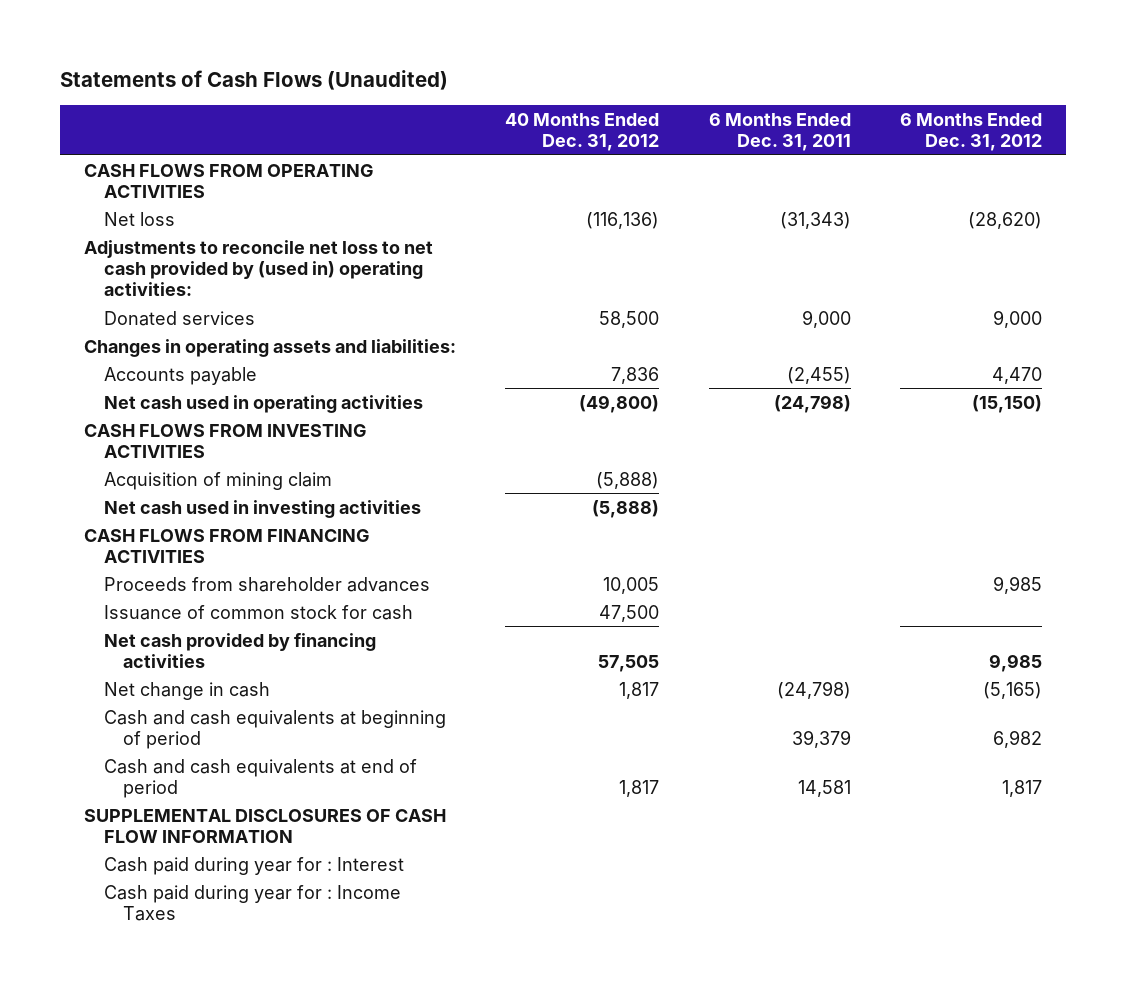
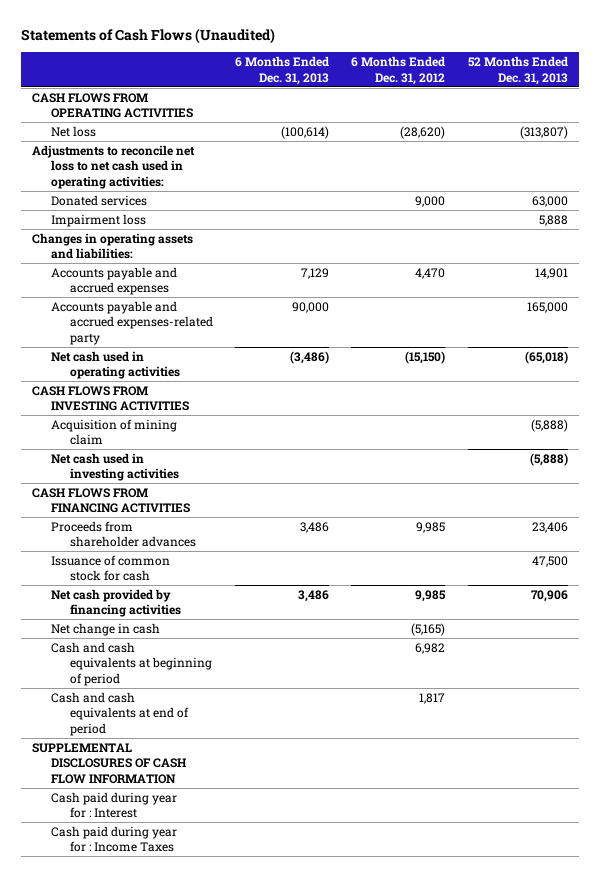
[505,112,660,152] 40 Months Ended Dec. 31, 2012 -> none
[708,112,851,152] 6 Months Ended Dec. 31, 2011 -> none
none -> [235,56,330,85] 6 Months Ended Dec. 31, 2013
none -> [467,56,568,85] 52 Months Ended Dec. 31, 2013
[84,239,434,297] Adjustments to reconcile net loss to net cash provided by (used in) operating activities: -> [32,144,196,189] Adjustments to reconcile net loss to net cash used in operating activities:
none -> [51,213,147,227] Impairment loss
[103,366,257,385] Accounts payable -> [51,266,178,296] Accounts payable and accrued expenses
none -> [51,300,213,345] Accounts payable and accrued expenses-related party

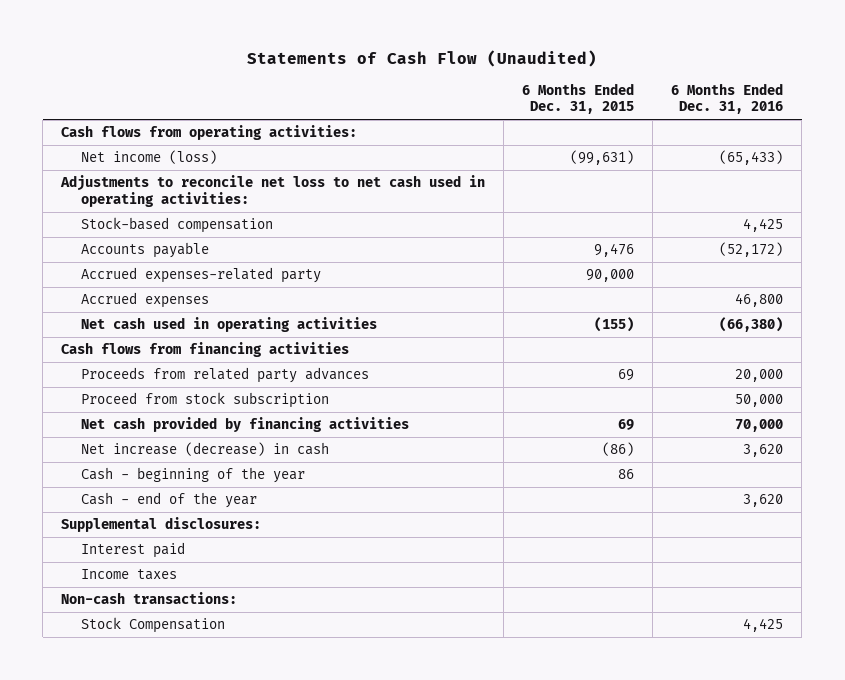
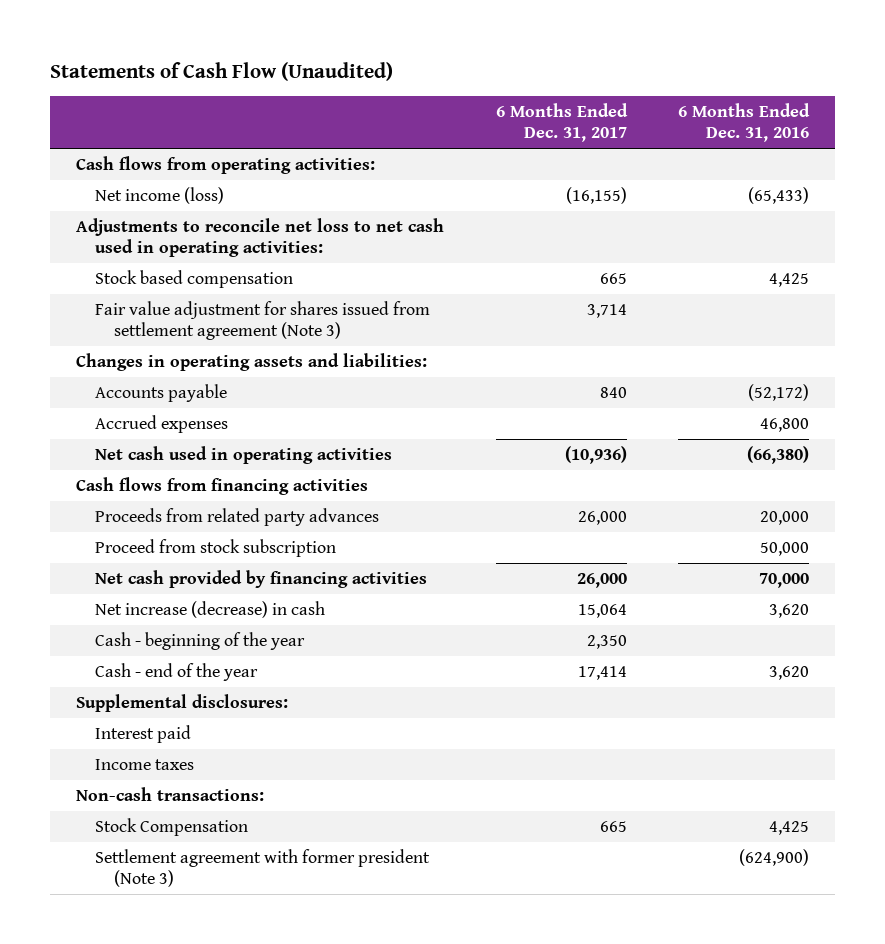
[522,82,635,115] 6 Months Ended Dec. 31, 2015 -> none
none -> [495,103,628,143] 6 Months Ended Dec. 31, 2017
[80,217,273,234] Stock-based compensation -> [95,269,294,288] Stock based compensation
none -> [95,300,431,341] Fair value adjustment for shares issued from settlement agreement (Note 3)
none -> [75,352,427,371] Changes in operating assets and liabilities:
[80,267,321,284] Accrued expenses-related party -> none
none -> [95,848,431,888] Settlement agreement with former president (Note 3)

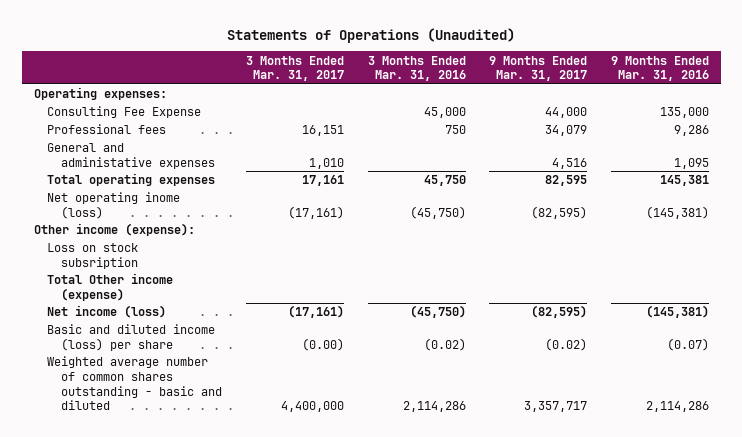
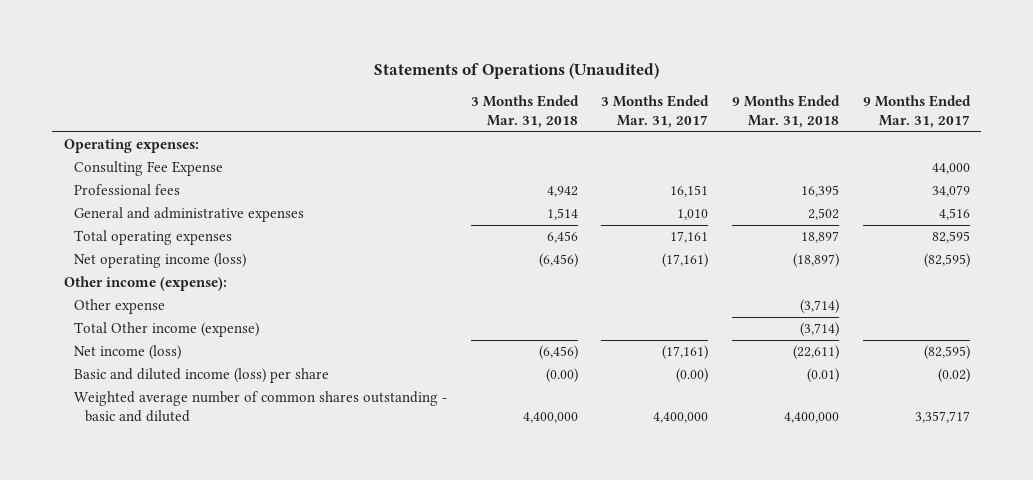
[367,55,466,82] 3 Months Ended Mar. 31, 2016 -> none
[610,55,709,82] 9 Months Ended Mar. 31, 2016 -> none
none -> [470,95,579,128] 3 Months Ended Mar. 31, 2018
none -> [732,95,841,128] 9 Months Ended Mar. 31, 2018
[47,143,216,169] General and administative expenses -> [74,207,305,223] General and administrative expenses
[47,192,181,219] Net operating inome (loss) -> [74,253,247,269] Net operating income (loss)
[47,243,139,269] Loss on stock subsription -> none
none -> [74,299,166,315] Other expense

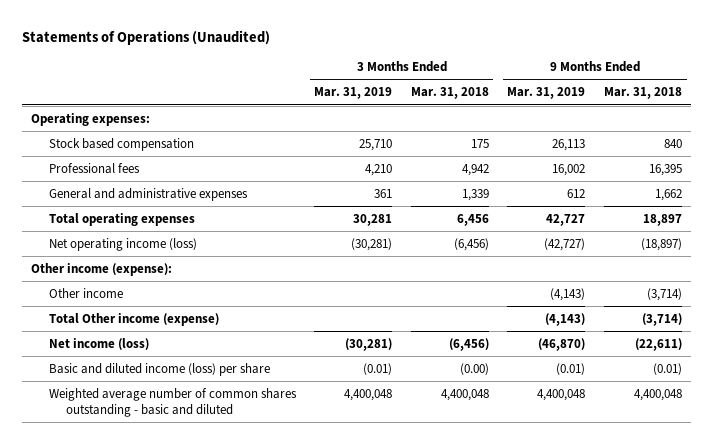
[601,95,710,128] 3 Months Ended Mar. 31, 2017 -> none
[862,95,971,128] 9 Months Ended Mar. 31, 2017 -> none
none -> [314,87,393,100] Mar. 31, 2019
none -> [507,87,586,100] Mar. 31, 2019
[74,161,224,177] Consulting Fee Expense -> none
none -> [48,137,194,151] Stock based compensation
[546,208,578,221] 1,514 -> [461,188,489,201] 1,339
[808,208,840,221] 2,502 -> [654,188,682,201] 1,662
[74,299,166,315] Other expense -> [48,287,123,298] Other income
[522,412,578,424] 4,400,000 -> [440,388,489,401] 4,400,048
[784,412,840,424] 4,400,000 -> [633,388,682,401] 4,400,048

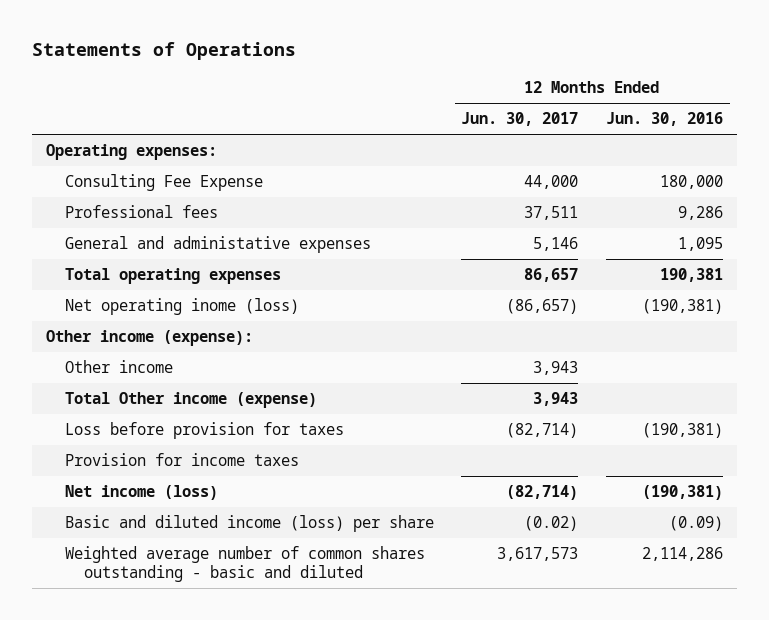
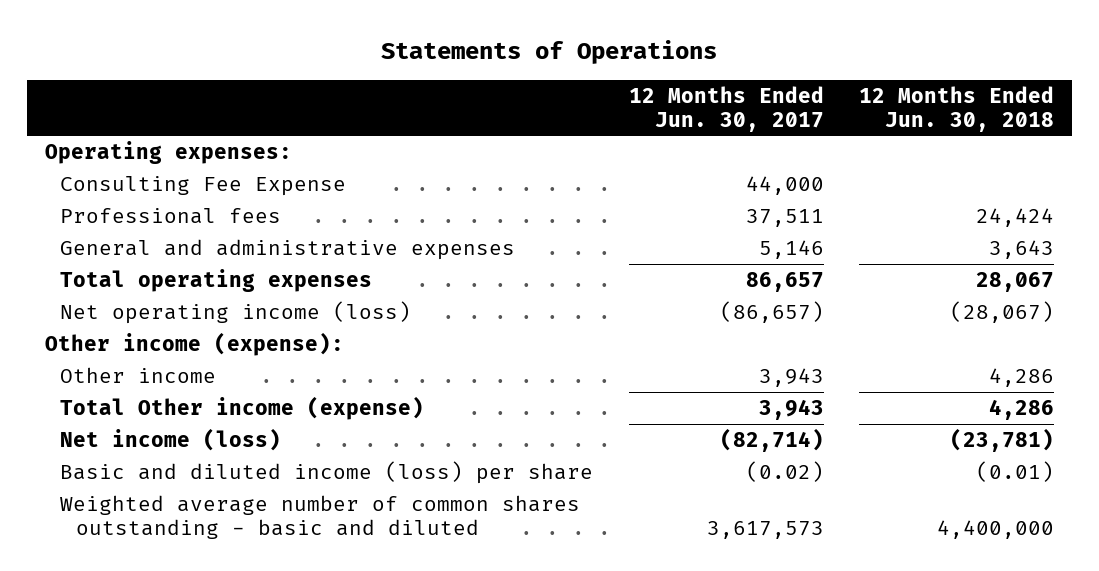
[606,112,724,127] Jun. 30, 2016 -> none
none -> [859,85,1055,132] 12 Months Ended Jun. 30, 2018
[64,236,371,254] General and administative expenses -> [60,239,516,261] General and administrative expenses
[64,298,299,316] Net operating inome (loss) -> [60,301,412,325] Net operating income (loss)
[64,422,344,440] Loss before provision for taxes -> none
[64,453,299,467] Provision for income taxes -> none

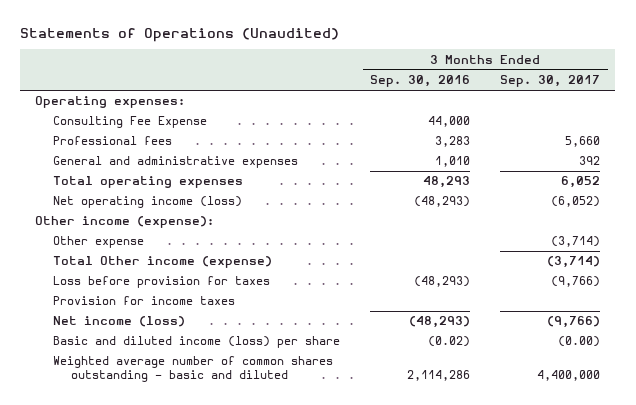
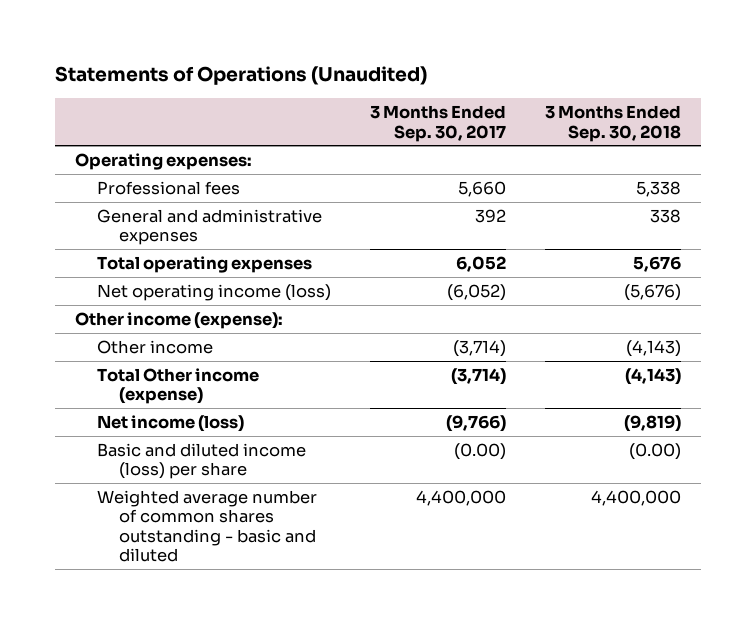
[370,75,471,88] Sep. 30, 2016 -> none
none -> [545,105,682,142] 3 Months Ended Sep. 30, 2018
[53,116,208,129] Consulting Fee Expense -> none
[53,236,145,249] Other expense -> [96,339,213,354] Other income
[53,276,271,289] Loss before provision for taxes -> none
[53,296,236,306] Provision for income taxes -> none

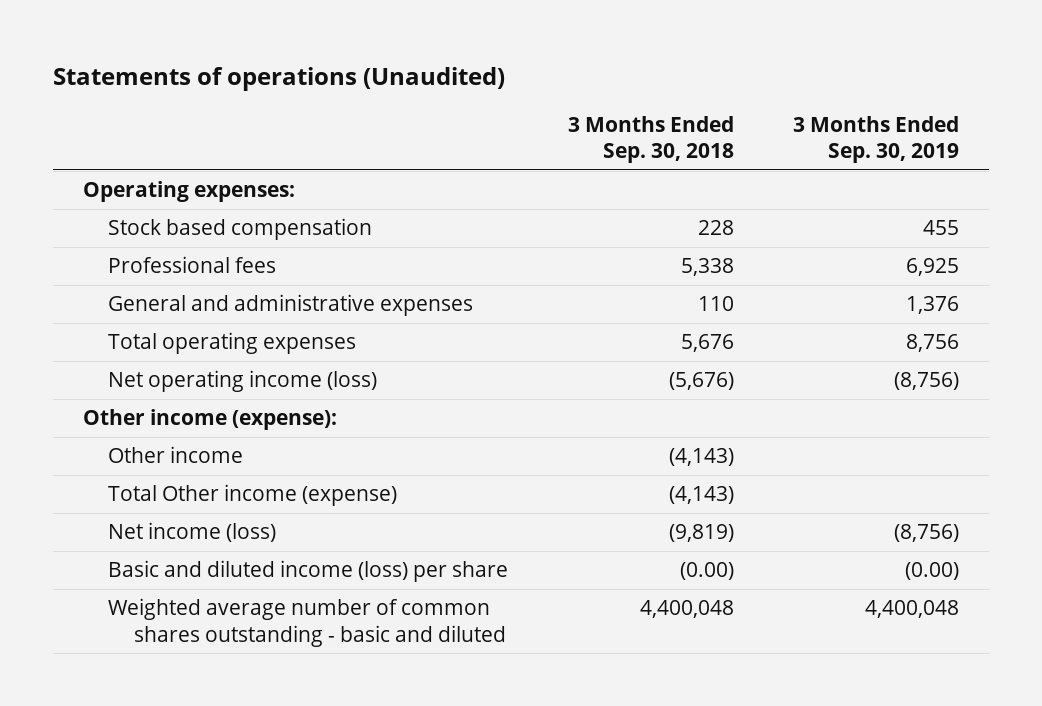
[55,66,428,86] Statements of Operations (Unaudited) -> [53,66,506,91] Statements of operations (Unaudited)
[370,105,507,142] 3 Months Ended Sep. 30, 2017 -> none
none -> [793,115,960,164] 3 Months Ended Sep. 30, 2019
none -> [108,218,373,241] Stock based compensation
[650,208,682,223] 338 -> [697,296,734,312] 110
[591,489,682,506] 4,400,000 -> [639,600,734,619] 4,400,048

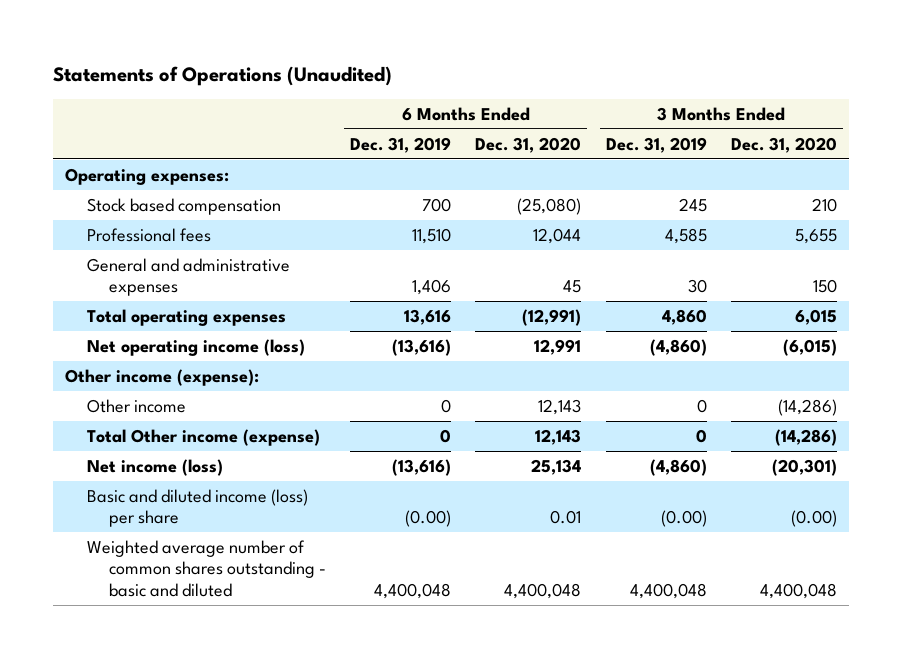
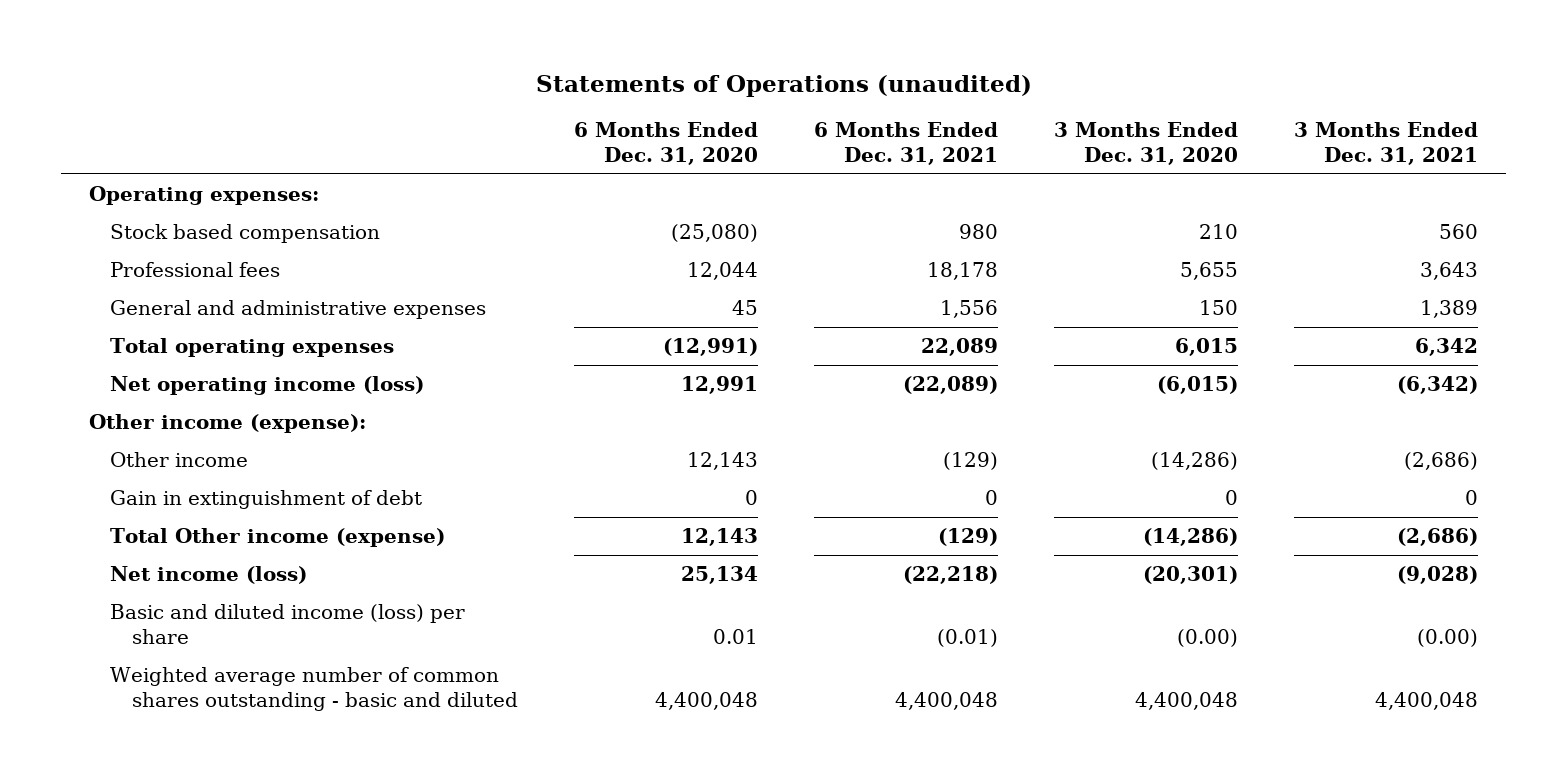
[53,65,393,86] Statements of Operations (Unaudited) -> [535,74,1032,97] Statements of Operations (unaudited)
[349,136,451,153] Dec. 31, 2019 -> none
[605,136,707,153] Dec. 31, 2019 -> none
none -> [813,122,998,166] 6 Months Ended Dec. 31, 2021
none -> [1294,122,1479,166] 3 Months Ended Dec. 31, 2021
none -> [110,490,423,510] Gain in extinguishment of debt

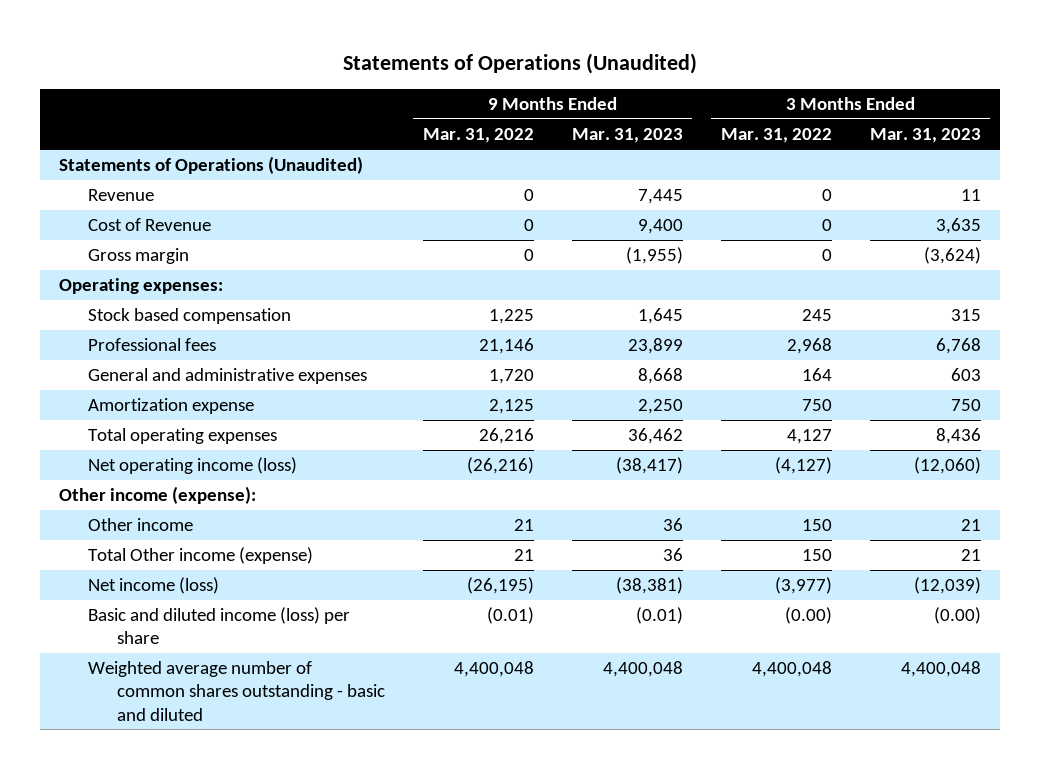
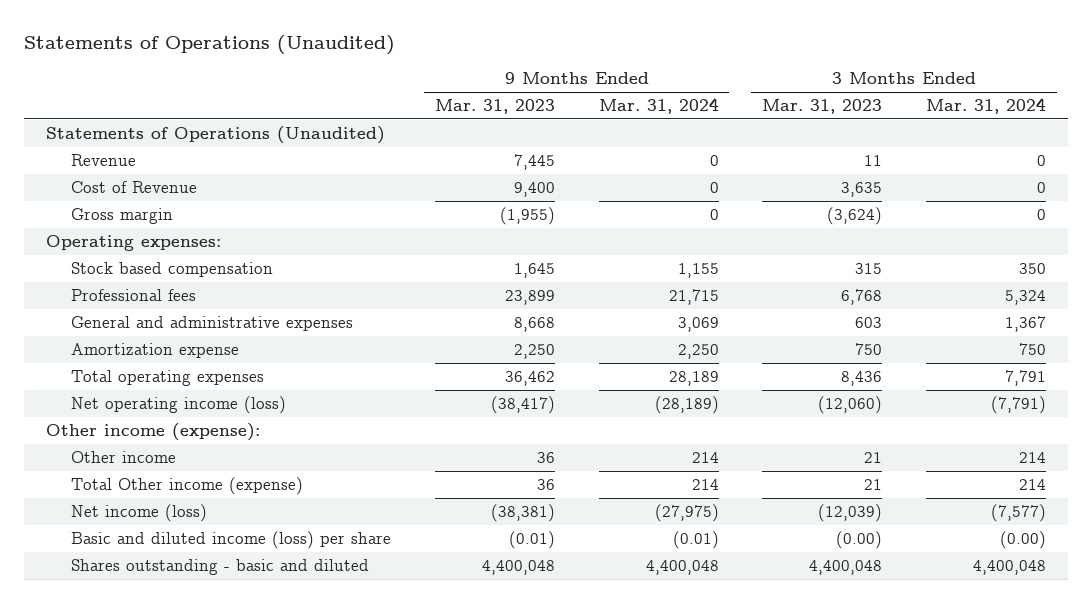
[422,128,534,144] Mar. 31, 2022 -> none
[720,128,832,144] Mar. 31, 2022 -> none
none -> [598,97,719,114] Mar. 31, 2024
none -> [925,97,1046,114] Mar. 31, 2024
[87,661,385,721] Weighted average number of common shares outstanding - basic and diluted -> [71,558,370,575] Shares outstanding - basic and diluted

